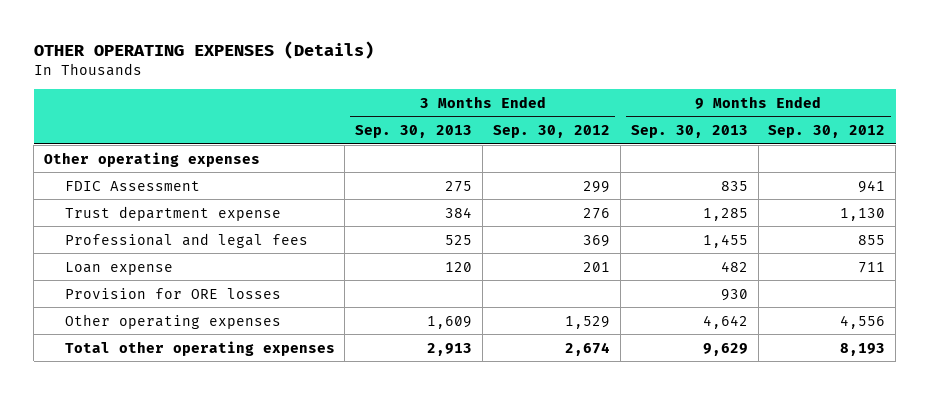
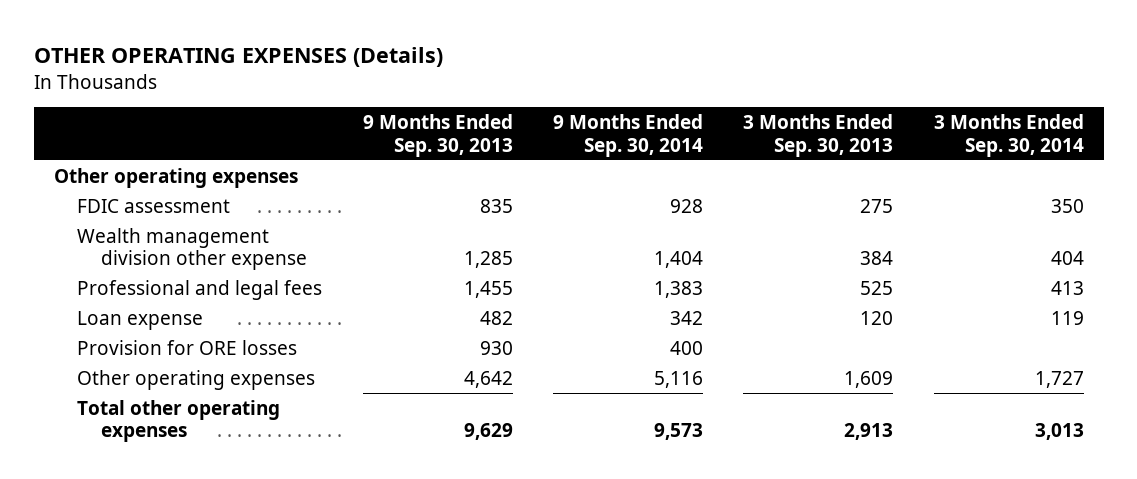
[492,124,610,138] Sep. 30, 2012 -> none
[768,124,886,138] Sep. 30, 2012 -> none
none -> [552,114,703,157] 9 Months Ended Sep. 30, 2014
none -> [933,114,1084,157] 3 Months Ended Sep. 30, 2014
[64,180,200,191] FDIC Assessment -> [77,198,231,213] FDIC assessment
[64,205,281,221] Trust department expense -> [77,227,307,271] Wealth management division other expense

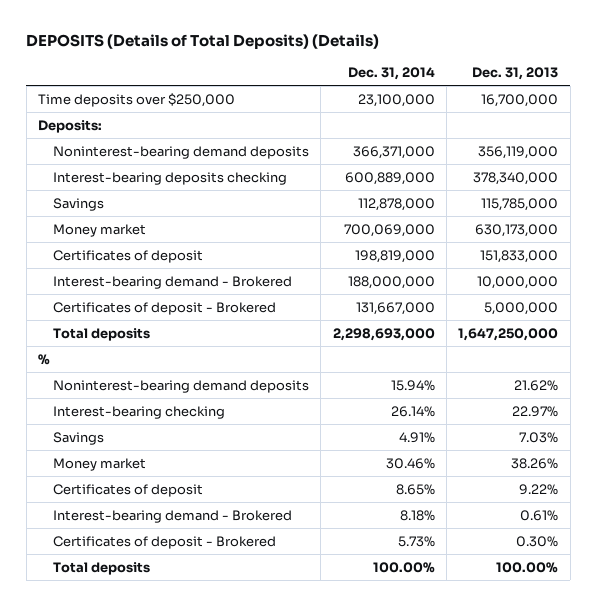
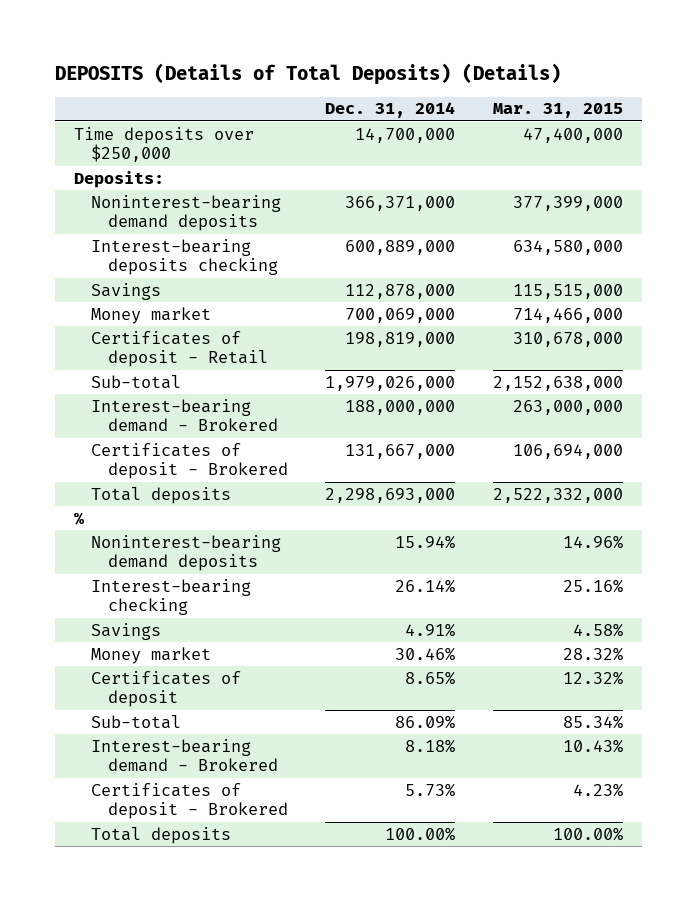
[472,66,559,80] Dec. 31, 2013 -> none
none -> [493,103,624,119] Mar. 31, 2015
[357,93,435,107] 23,100,000 -> [355,127,456,143] 14,700,000
[52,249,203,263] Certificates of deposit -> [90,330,268,368] Certificates of deposit - Retail
none -> [90,374,181,389] Sub-total
none -> [90,714,181,729] Sub-total

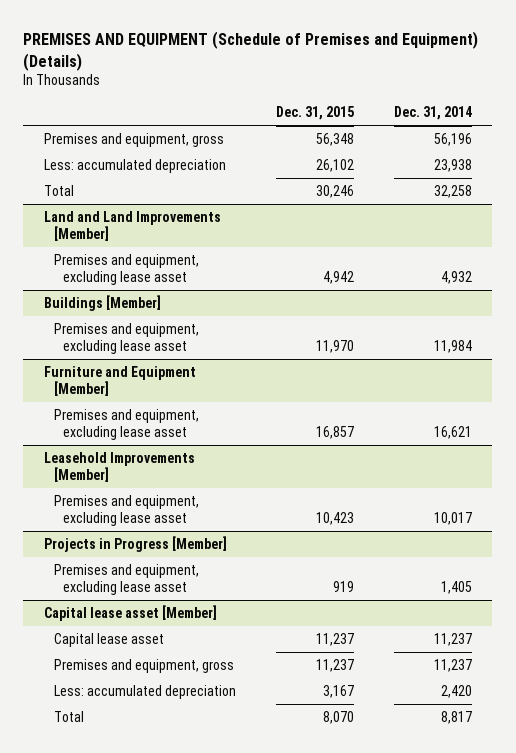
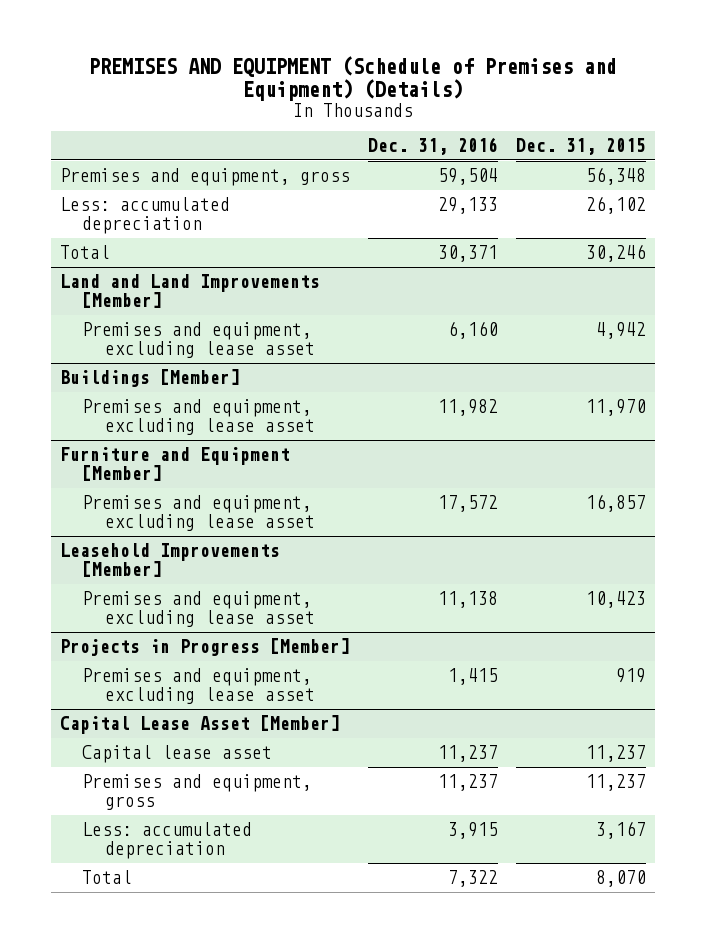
[394,106,473,121] Dec. 31, 2014 -> none
none -> [368,137,499,156] Dec. 31, 2016
[43,604,217,621] Capital lease asset [Member] -> [59,715,340,735] Capital Lease Asset [Member]

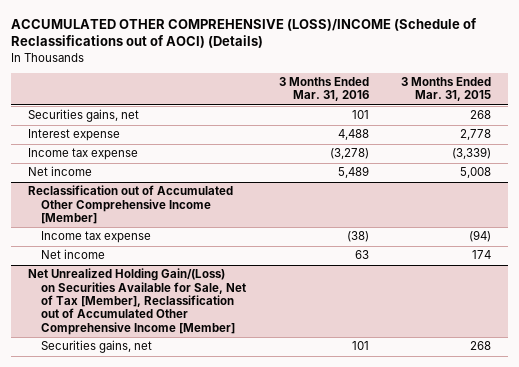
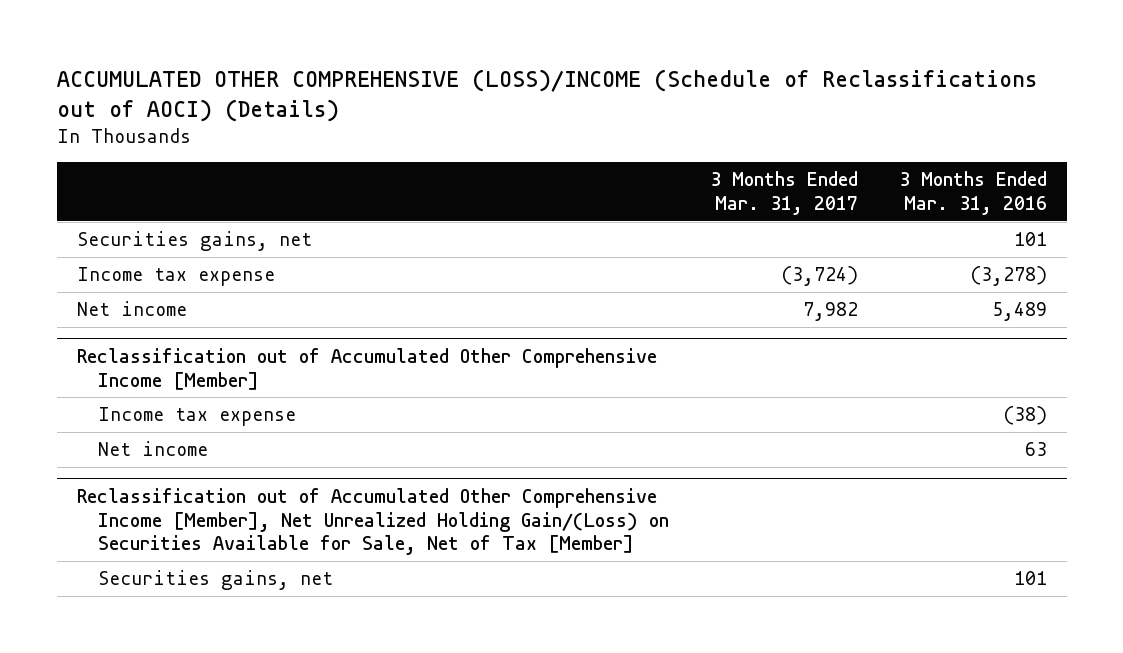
[401,77,492,102] 3 Months Ended Mar. 31, 2015 -> none
none -> [710,171,859,216] 3 Months Ended Mar. 31, 2017
[27,129,120,142] Interest expense -> none
[27,268,247,335] Net Unrealized Holding Gain/(Loss) on Securities Available for Sale, Net of Tax [Member], Reclassification out of Accumulated Other Comprehensive Income [Member] -> [76,487,670,556] Reclassification out of Accumulated Other Comprehensive Income [Member], Net Unrealized Holding Gain/(Loss) on Securities Available for Sale, Net of Tax [Member]

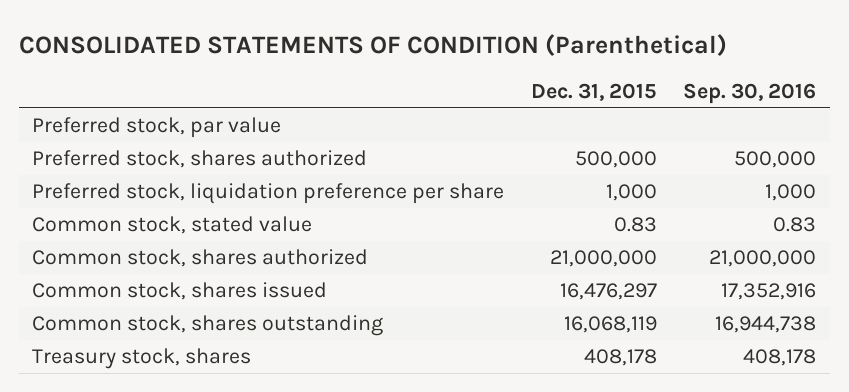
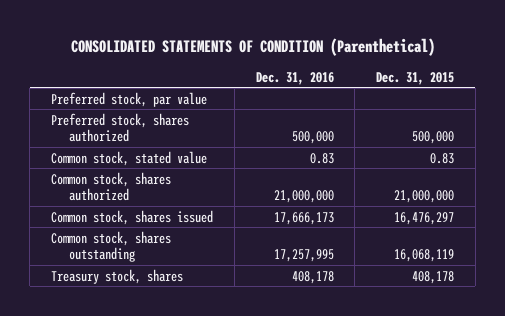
[683,83,817,105] Sep. 30, 2016 -> none
none -> [255,71,334,85] Dec. 31, 2016
[32,183,505,205] Preferred stock, liquidation preference per share -> none

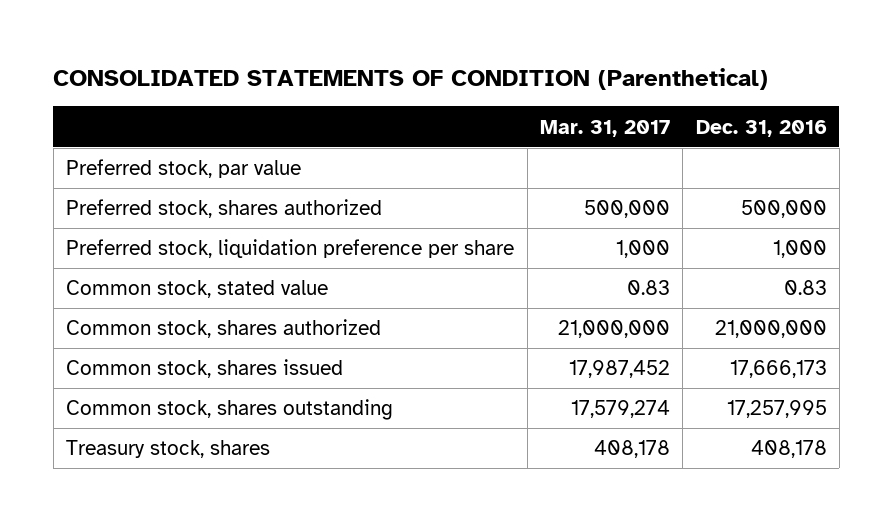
[375,71,454,85] Dec. 31, 2015 -> none
none -> [539,119,670,137] Mar. 31, 2017
none -> [66,239,515,259] Preferred stock, liquidation preference per share

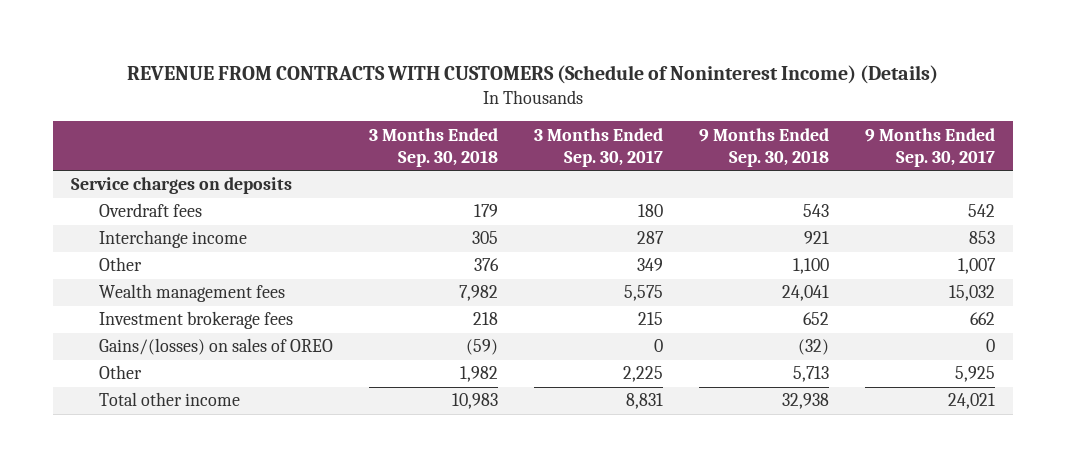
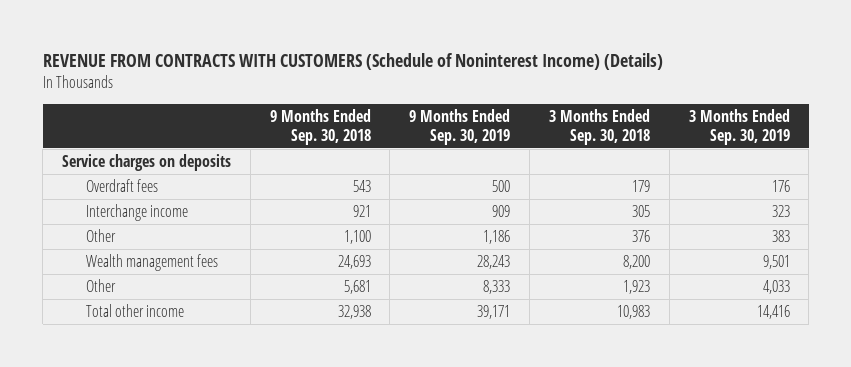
[534,127,664,167] 3 Months Ended Sep. 30, 2017 -> none
[865,127,996,167] 9 Months Ended Sep. 30, 2017 -> none
none -> [409,108,511,146] 9 Months Ended Sep. 30, 2019
none -> [688,108,790,146] 3 Months Ended Sep. 30, 2019
[98,311,293,330] Investment brokerage fees -> none
[98,338,333,356] Gains/(losses) on sales of OREO -> none
[458,285,498,302] 7,982 -> [622,254,650,269] 8,200
[782,285,830,302] 24,041 -> [337,254,371,269] 24,693
[459,366,498,383] 1,982 -> [622,279,650,294] 1,923
[793,366,830,383] 5,713 -> [343,279,371,294] 5,681

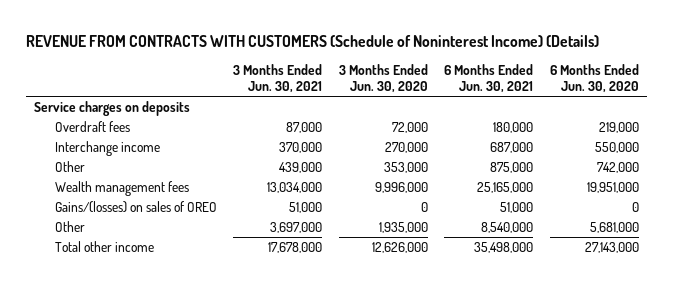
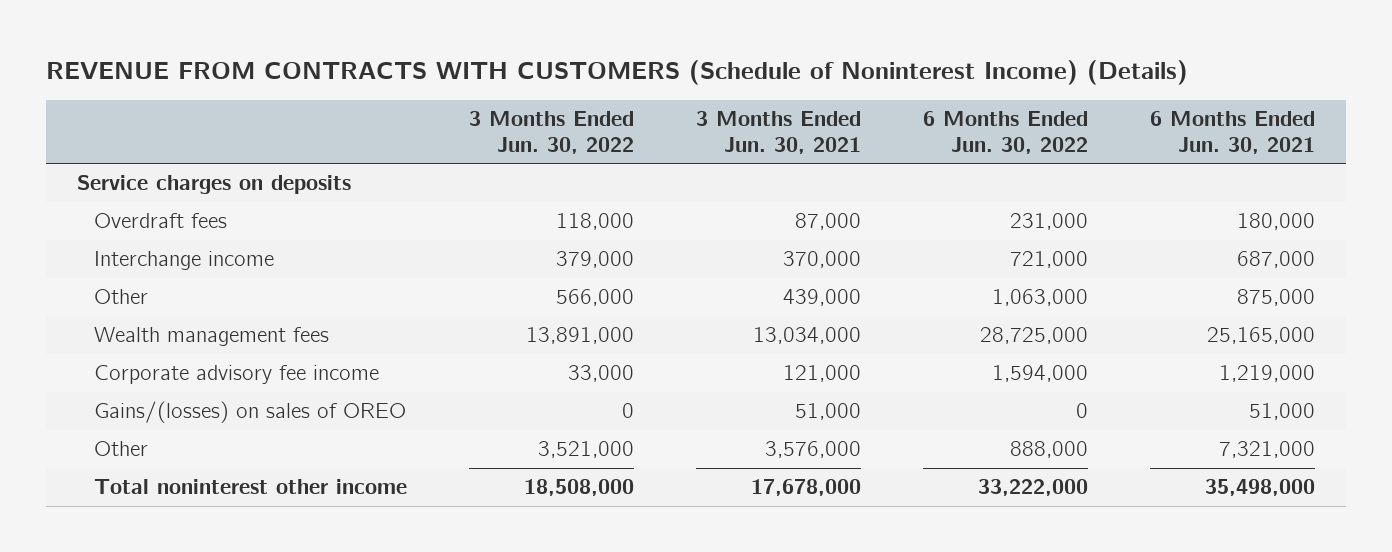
[338,64,428,94] 3 Months Ended Jun. 30, 2020 -> none
[550,64,640,94] 6 Months Ended Jun. 30, 2020 -> none
none -> [469,111,635,154] 3 Months Ended Jun. 30, 2022
none -> [923,111,1089,154] 6 Months Ended Jun. 30, 2022
none -> [94,365,380,385] Corporate advisory fee income
[270,221,323,233] 3,697,000 -> [765,441,862,459] 3,576,000
[481,221,534,233] 8,540,000 -> [1218,441,1315,459] 7,321,000
[54,240,154,252] Total other income -> [94,479,408,495] Total noninterest other income

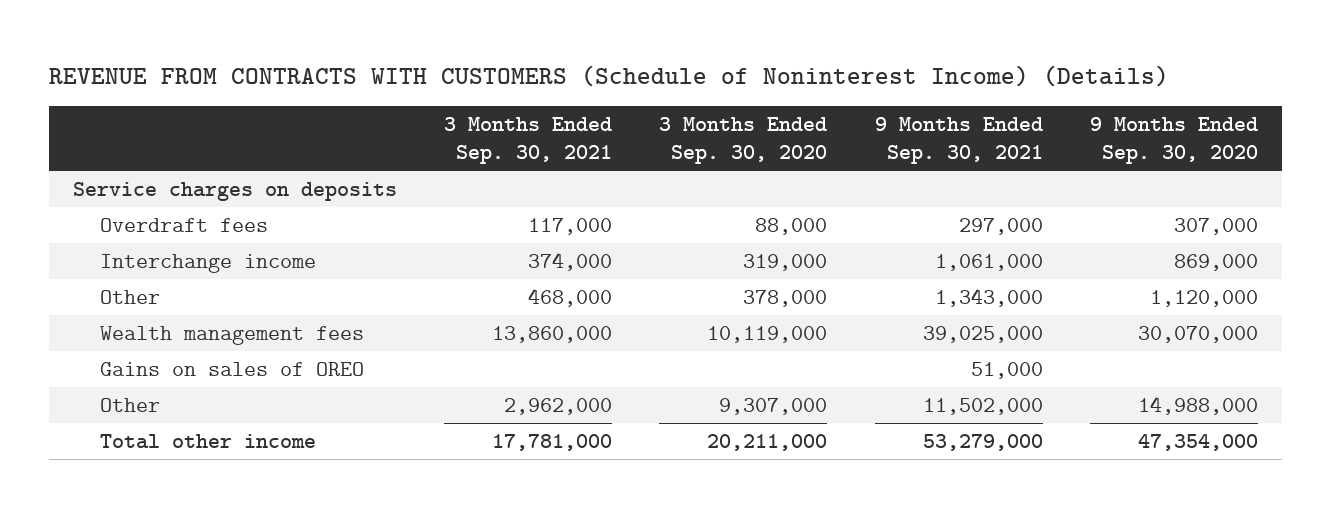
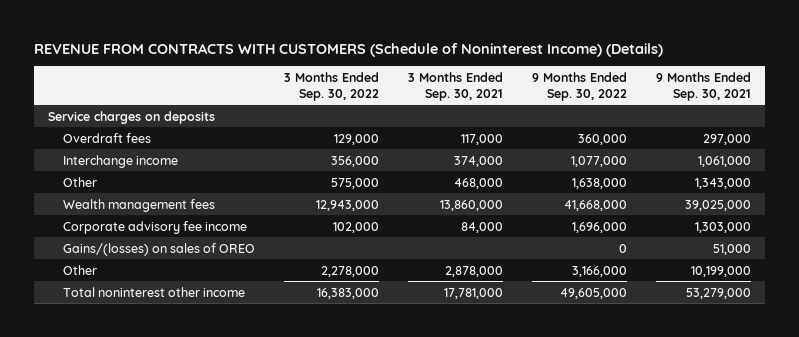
[659,116,828,164] 3 Months Ended Sep. 30, 2020 -> none
[1090,116,1259,164] 9 Months Ended Sep. 30, 2020 -> none
none -> [283,72,379,101] 3 Months Ended Sep. 30, 2022
none -> [531,72,627,101] 9 Months Ended Sep. 30, 2022
none -> [62,220,247,234] Corporate advisory fee income
[100,361,365,376] Gains on sales of OREO -> [62,242,255,256] Gains/(losses) on sales of OREO
[504,397,613,415] 2,962,000 -> [444,265,503,277] 2,878,000
[922,397,1043,415] 11,502,000 -> [690,265,751,277] 10,199,000
[100,433,317,449] Total other income -> [62,286,245,297] Total noninterest other income

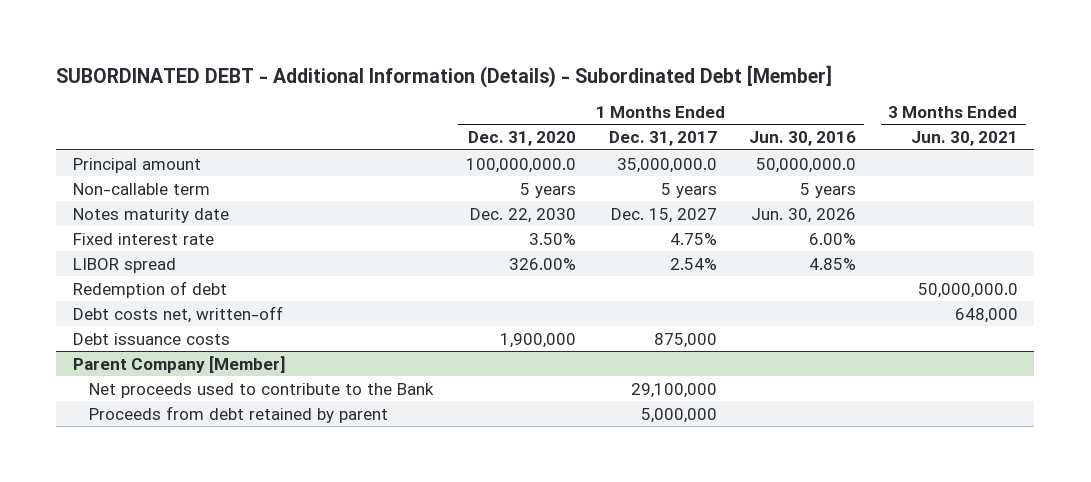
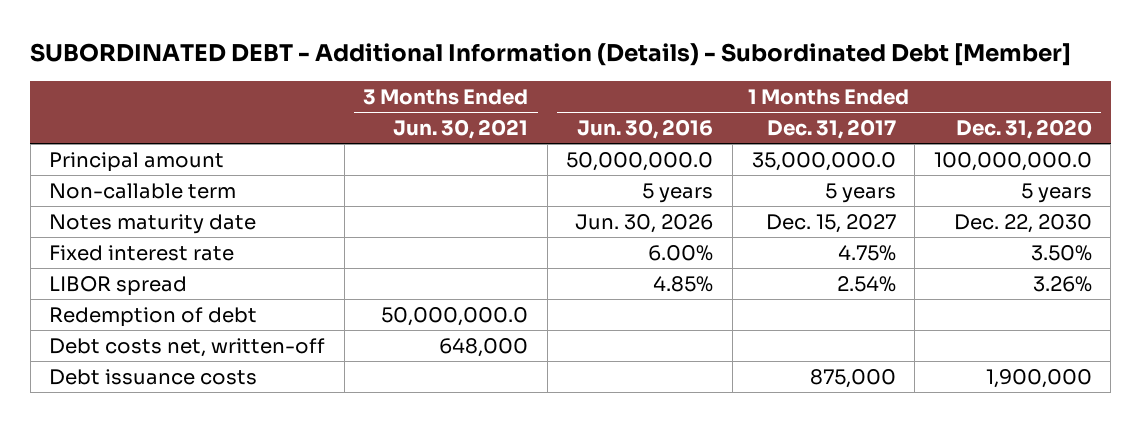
[508,257,576,270] 326.00% -> [1032,275,1092,292] 3.26%
[72,355,286,373] Parent Company [Member] -> none
[89,382,435,398] Net proceeds used to contribute to the Bank -> none
[89,405,389,423] Proceeds from debt retained by parent -> none

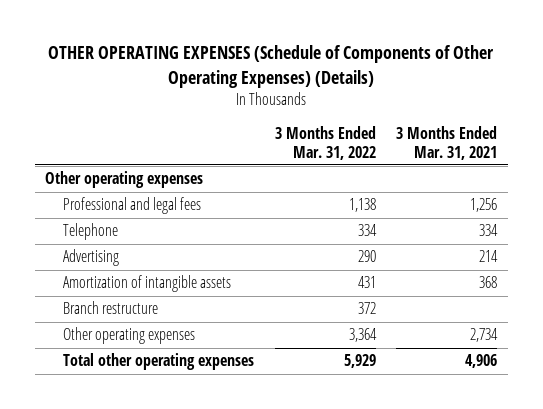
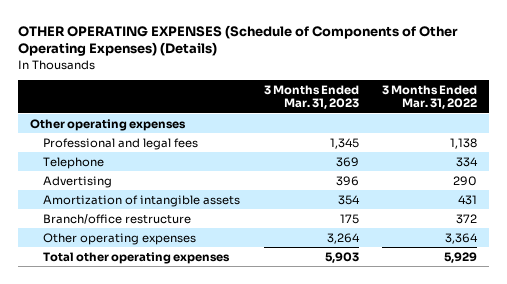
[396,125,498,160] 3 Months Ended Mar. 31, 2021 -> none
none -> [263,84,359,110] 3 Months Ended Mar. 31, 2023
[63,301,159,315] Branch restructure -> [43,213,192,224] Branch/office restructure

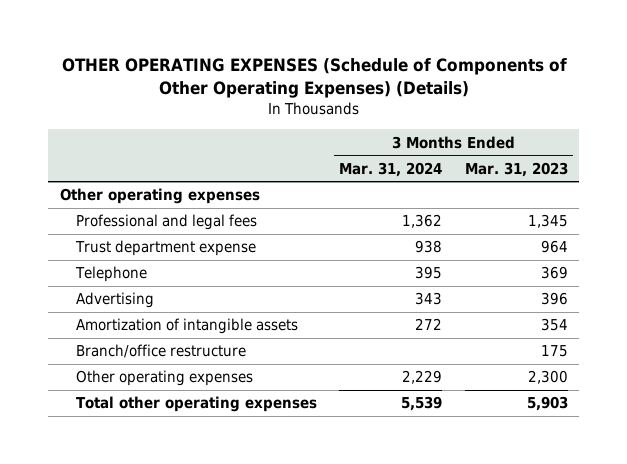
[382,84,478,110] 3 Months Ended Mar. 31, 2022 -> none
none -> [339,161,443,177] Mar. 31, 2024
none -> [74,240,256,257] Trust department expense
[326,232,360,244] 3,264 -> [527,370,568,385] 2,300

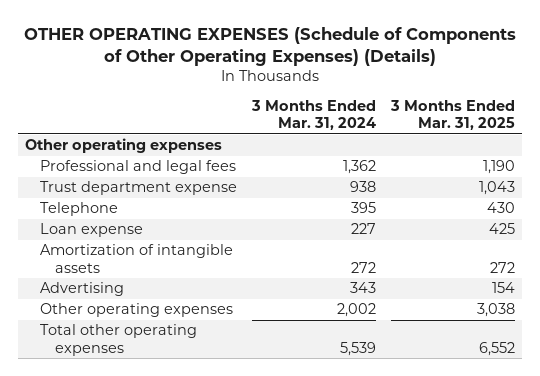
[464,161,568,177] Mar. 31, 2023 -> none
none -> [389,100,515,131] 3 Months Ended Mar. 31, 2025
none -> [40,223,144,238] Loan expense
[75,344,246,359] Branch/office restructure -> none
[75,292,154,309] Advertising -> [40,282,125,297] Advertising
[402,370,443,385] 2,229 -> [336,303,376,318] 2,002

